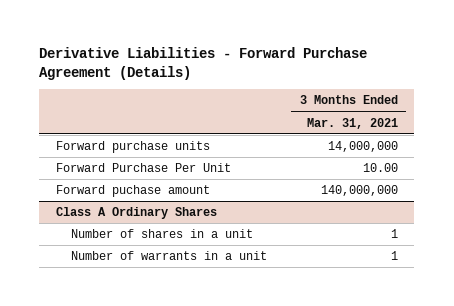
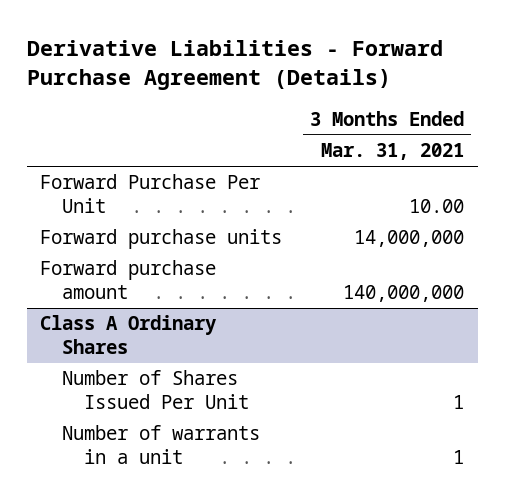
[55,141,210,154] Forward purchase units -> [40,229,283,250] Forward purchase units
[55,185,210,198] Forward puchase amount -> [40,260,217,299] Forward purchase amount
[70,229,253,239] Number of shares in a unit -> [62,370,249,409] Number of Shares Issued Per Unit

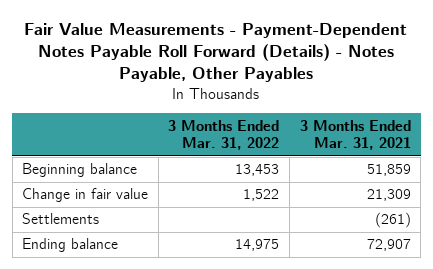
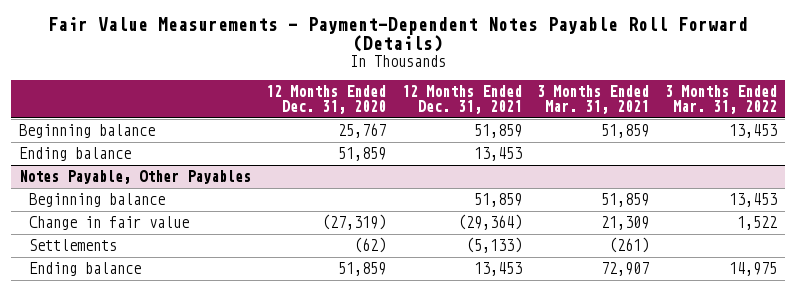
[24,22,408,83] Fair Value Measurements - Payment-Dependent Notes Payable Roll Forward (Details) - Notes Payable, Other Payables -> [47,16,748,53] Fair Value Measurements - Payment-Dependent Notes Payable Roll Forward (Details)
none -> [266,84,387,115] 12 Months Ended Dec. 31, 2020
none -> [401,84,522,115] 12 Months Ended Dec. 31, 2021
none -> [18,147,131,162] Ending balance
none -> [18,170,251,185] Notes Payable, Other Payables
none -> [29,193,166,208] Beginning balance

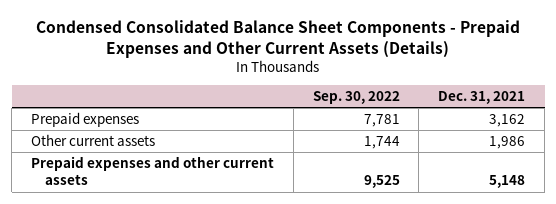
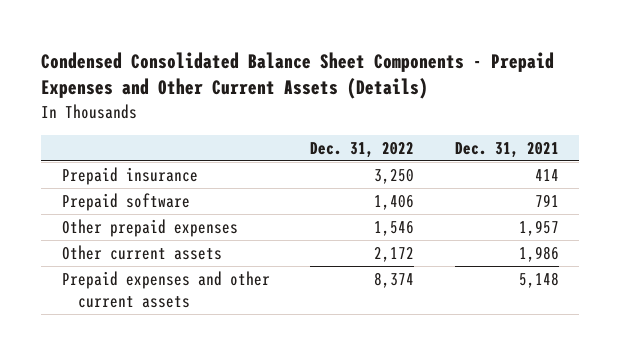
[312,91,400,105] Sep. 30, 2022 -> none
none -> [310,141,415,158] Dec. 31, 2022
[30,111,139,127] Prepaid expenses -> [61,167,198,186] Prepaid insurance
[489,113,526,127] 3,162 -> [534,169,559,182] 414
none -> [61,193,190,212] Prepaid software
none -> [61,219,238,238] Other prepaid expenses

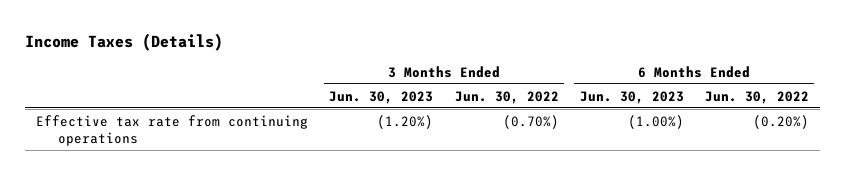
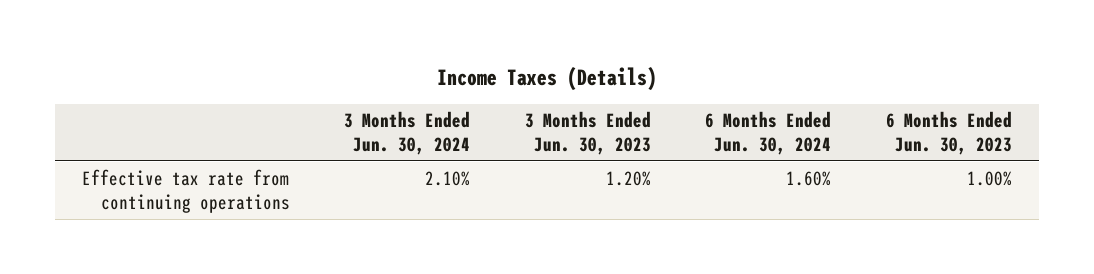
[454,90,559,104] Jun. 30, 2022 -> none
[705,90,810,104] Jun. 30, 2022 -> none
none -> [344,110,471,156] 3 Months Ended Jun. 30, 2024
none -> [705,110,832,156] 6 Months Ended Jun. 30, 2024
[377,114,434,129] (1.20%) -> [605,171,651,187] 1.20%
[627,114,684,129] (1.00%) -> [966,171,1012,187] 1.00%

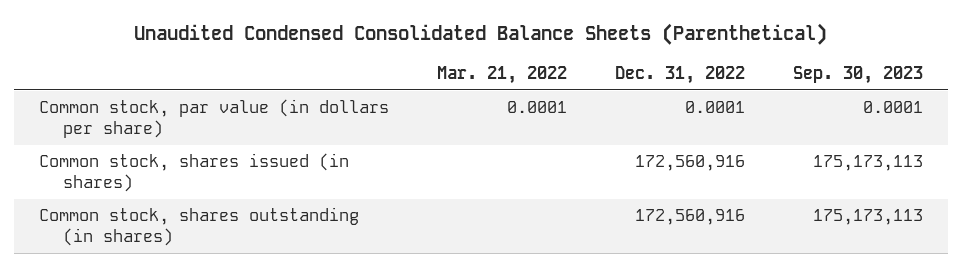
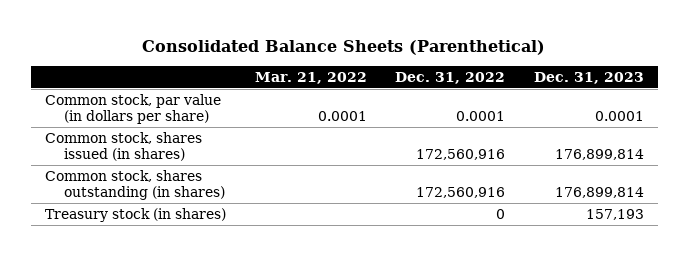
[134,23,828,46] Unaudited Condensed Consolidated Balance Sheets (Parenthetical) -> [142,40,546,56] Consolidated Balance Sheets (Parenthetical)
[793,65,924,84] Sep. 30, 2023 -> none
none -> [533,72,644,85] Dec. 31, 2023
none -> [45,207,227,222] Treasury stock (in shares)

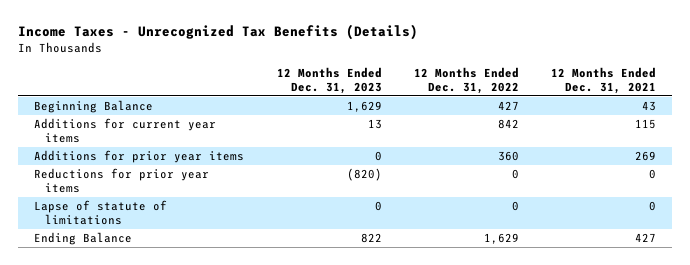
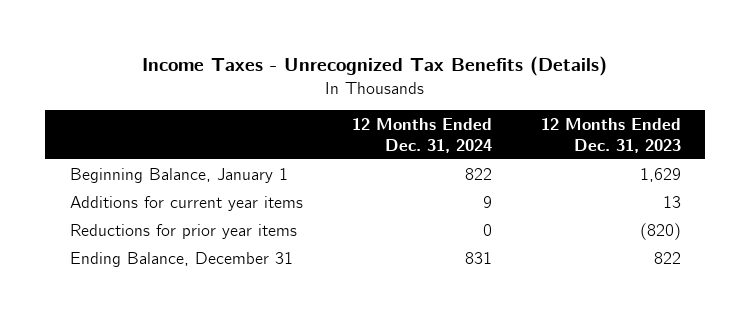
[413,66,519,94] 12 Months Ended Dec. 31, 2022 -> none
[550,66,656,94] 12 Months Ended Dec. 31, 2021 -> none
none -> [351,117,492,153] 12 Months Ended Dec. 31, 2024
[34,100,154,114] Beginning Balance -> [69,167,288,183] Beginning Balance, January 1
[34,150,245,164] Additions for prior year items -> none
[34,200,168,226] Lapse of statute of limitations -> none
[34,232,133,246] Ending Balance -> [69,251,293,267] Ending Balance, December 31

